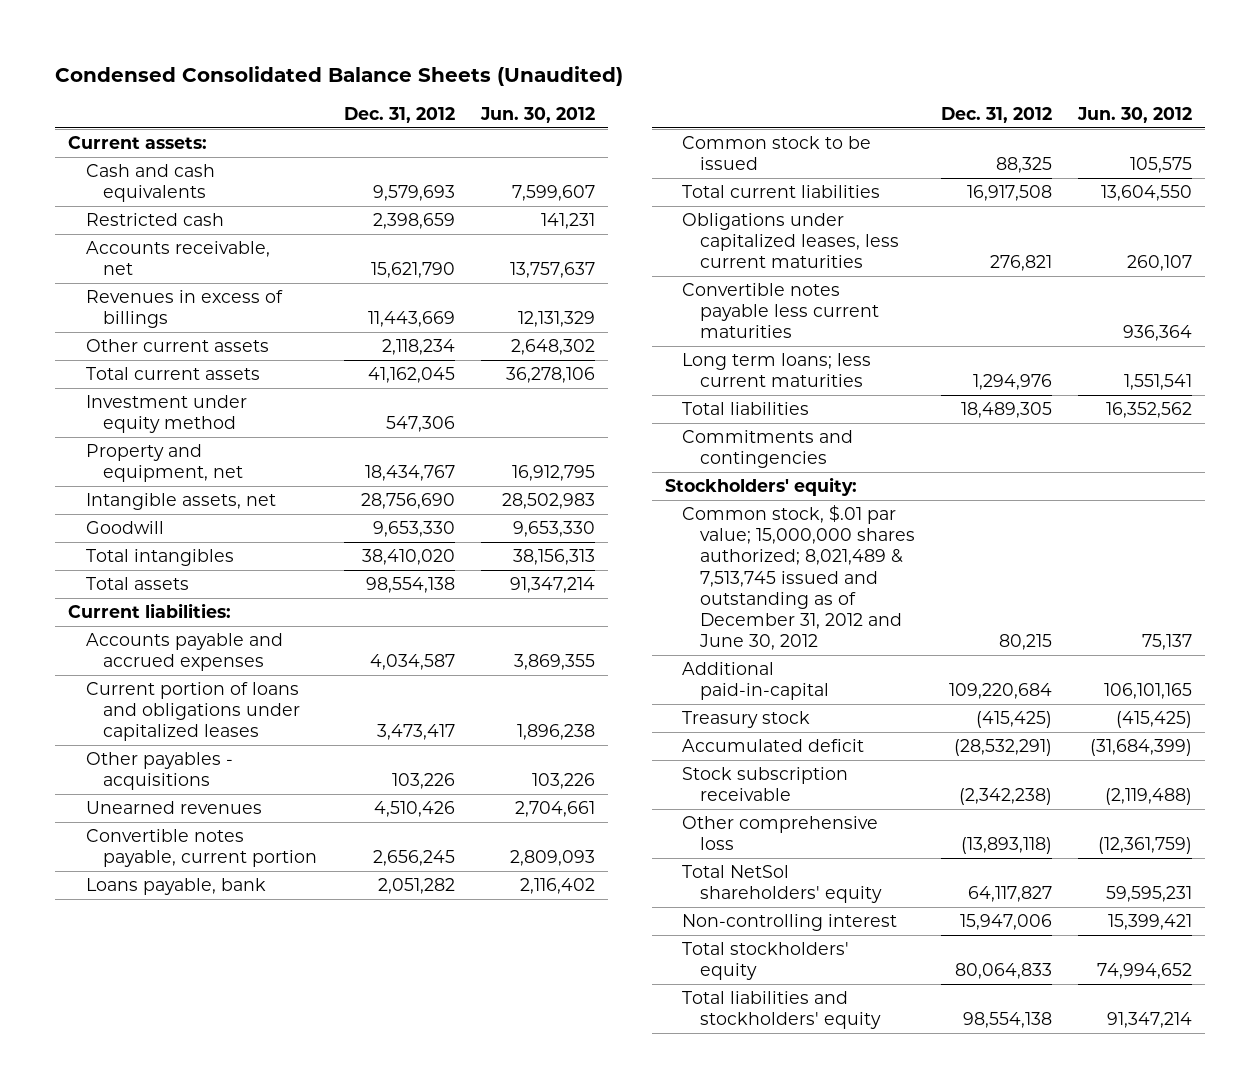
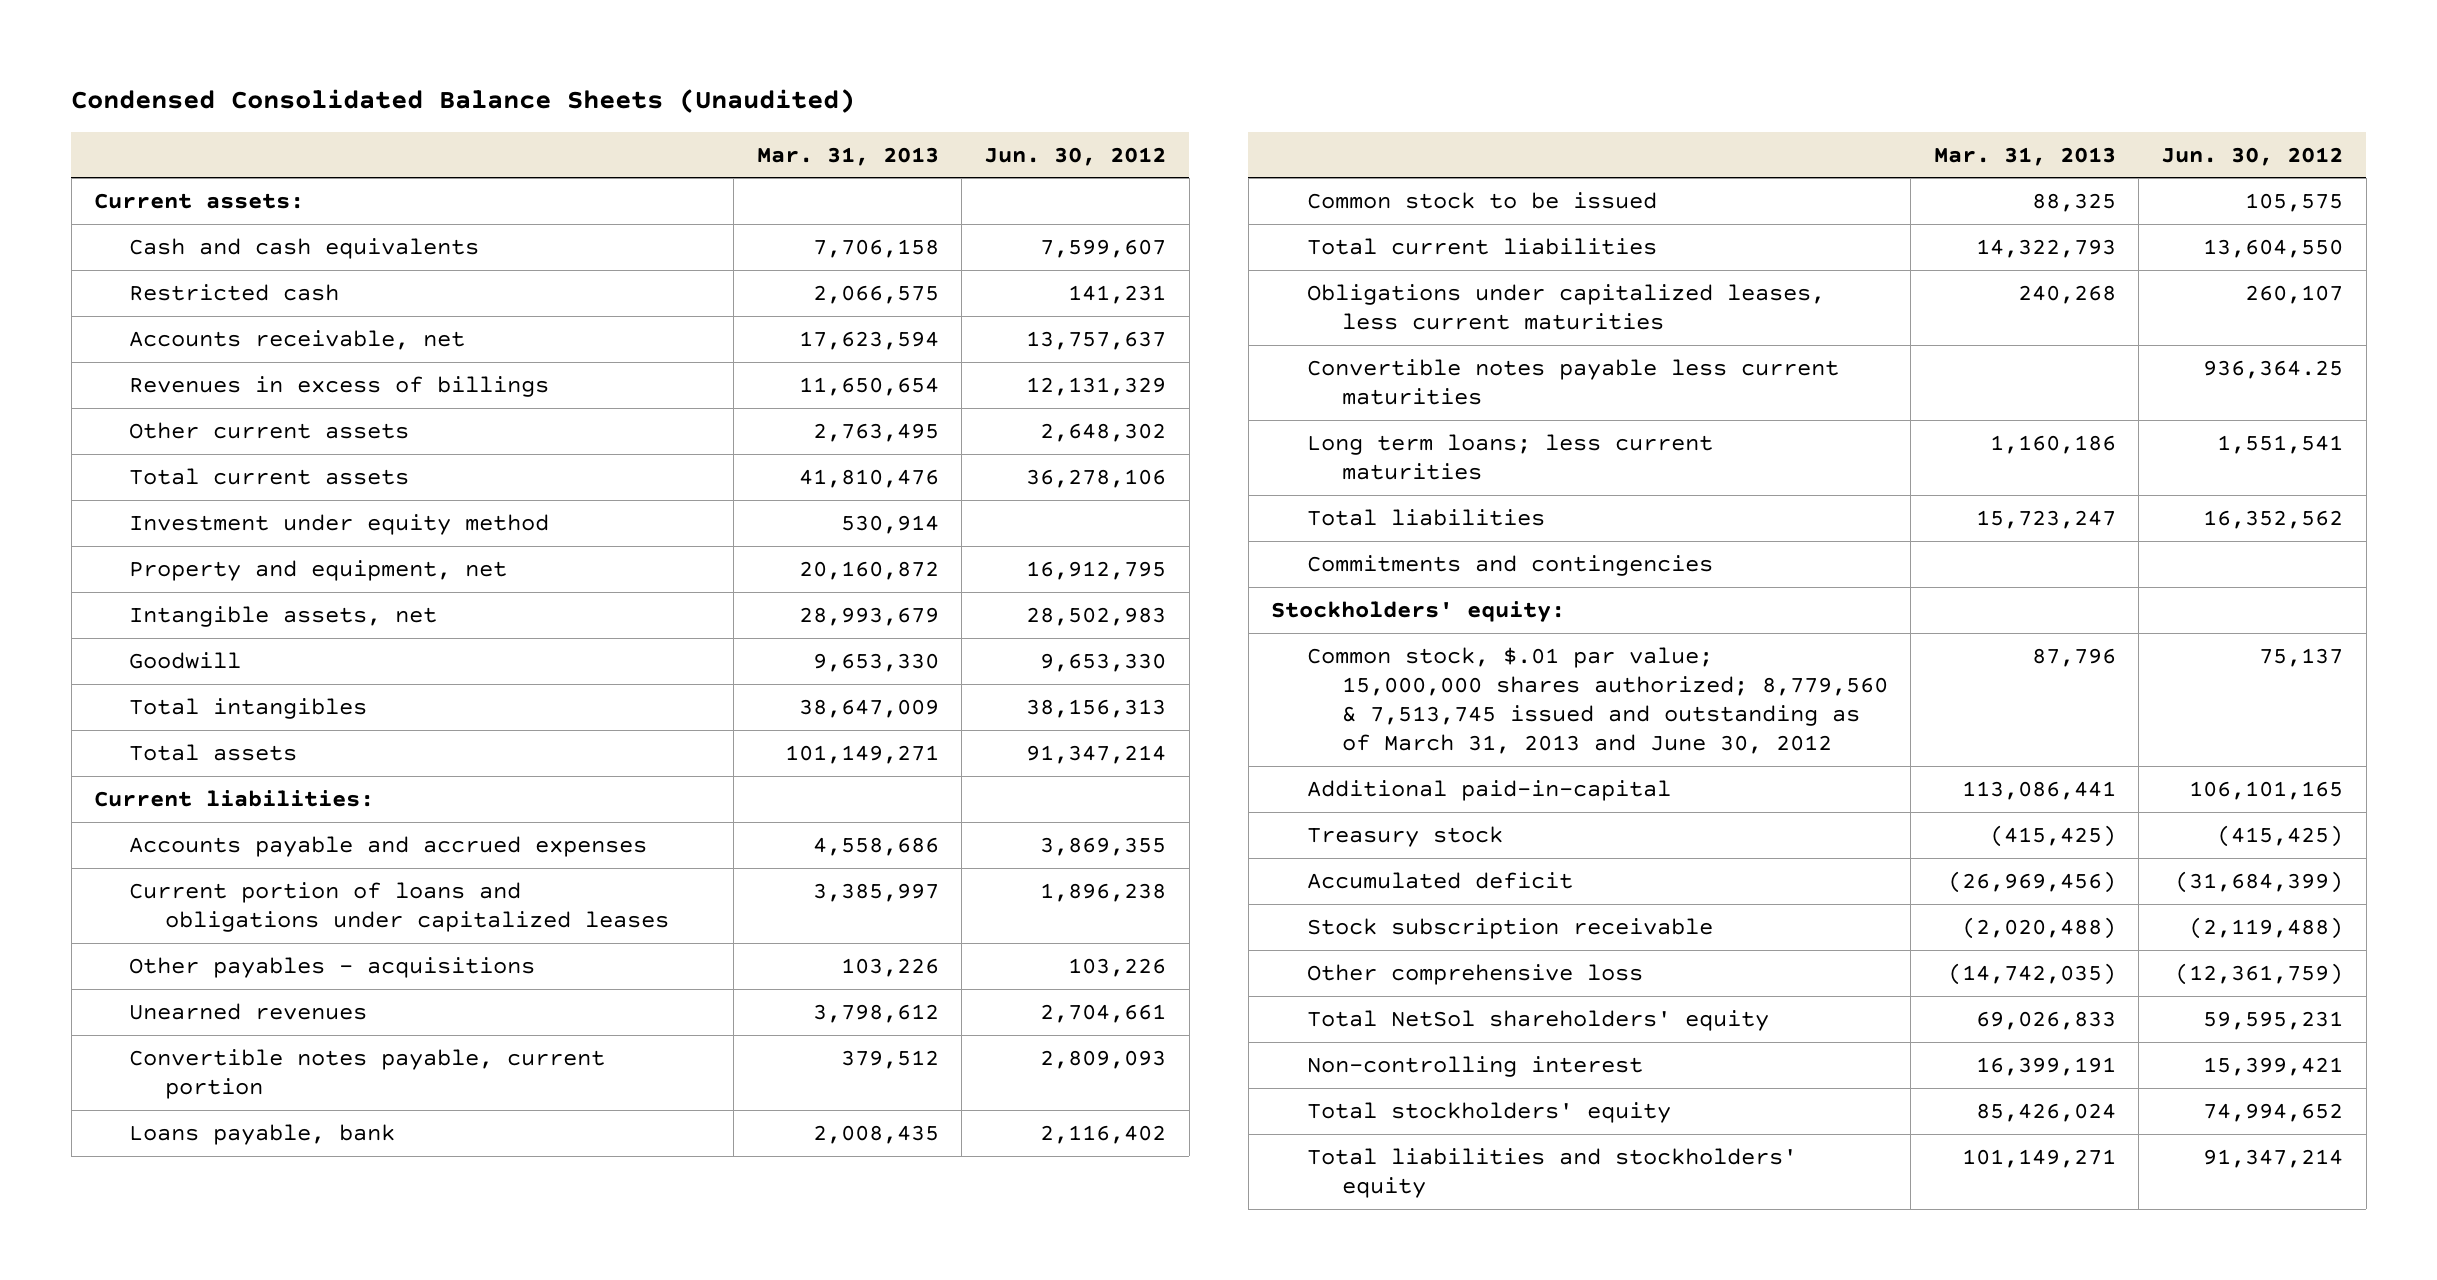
[343,107,455,124] Dec. 31, 2012 -> none
none -> [756,146,939,166] Mar. 31, 2013
[1122,325,1192,342] 936,364 -> [2203,359,2344,379] 936,364.25
[682,505,915,651] Common stock, $.01 par value; 15,000,000 shares authorized; 8,021,489 & 7,513,745 issued and outstanding as of December 31, 2012 and June 30, 2012 -> [1306,646,1889,754] Common stock, $.01 par value; 15,000,000 shares authorized; 8,779,560 & 7,513,745 issued and outstanding as of March 31, 2013 and June 30, 2012

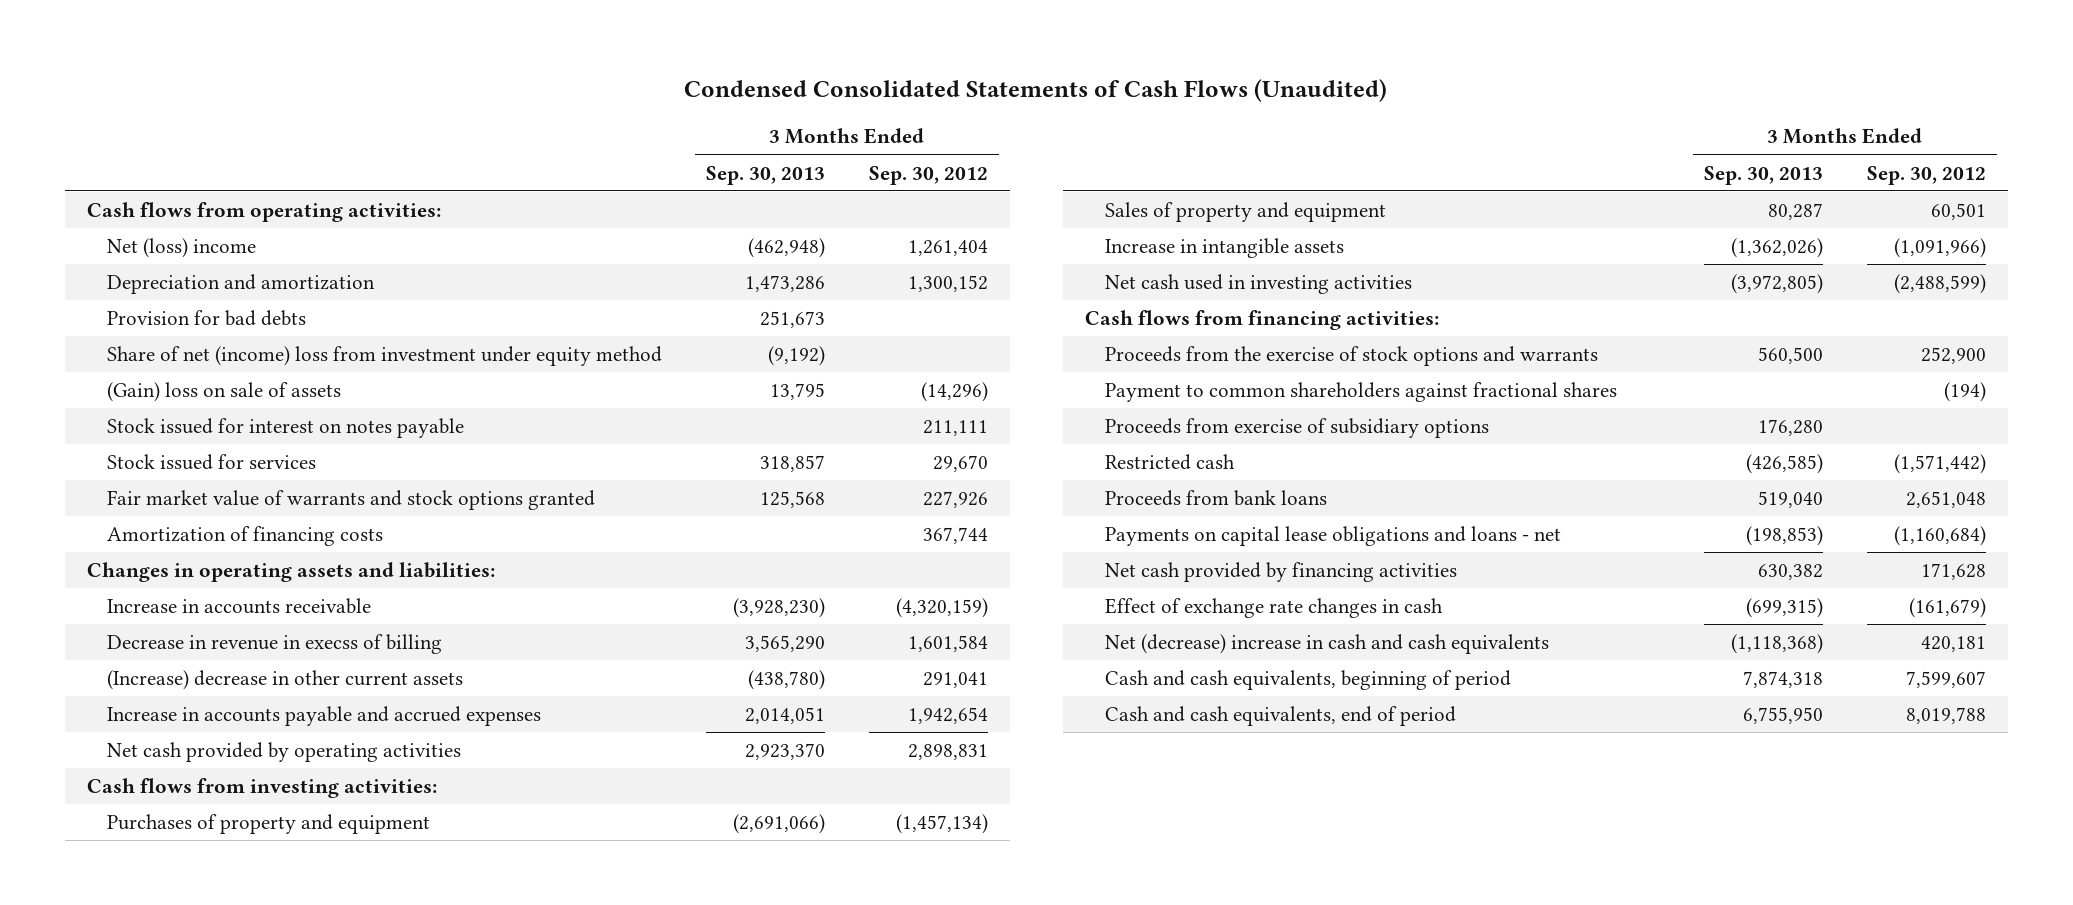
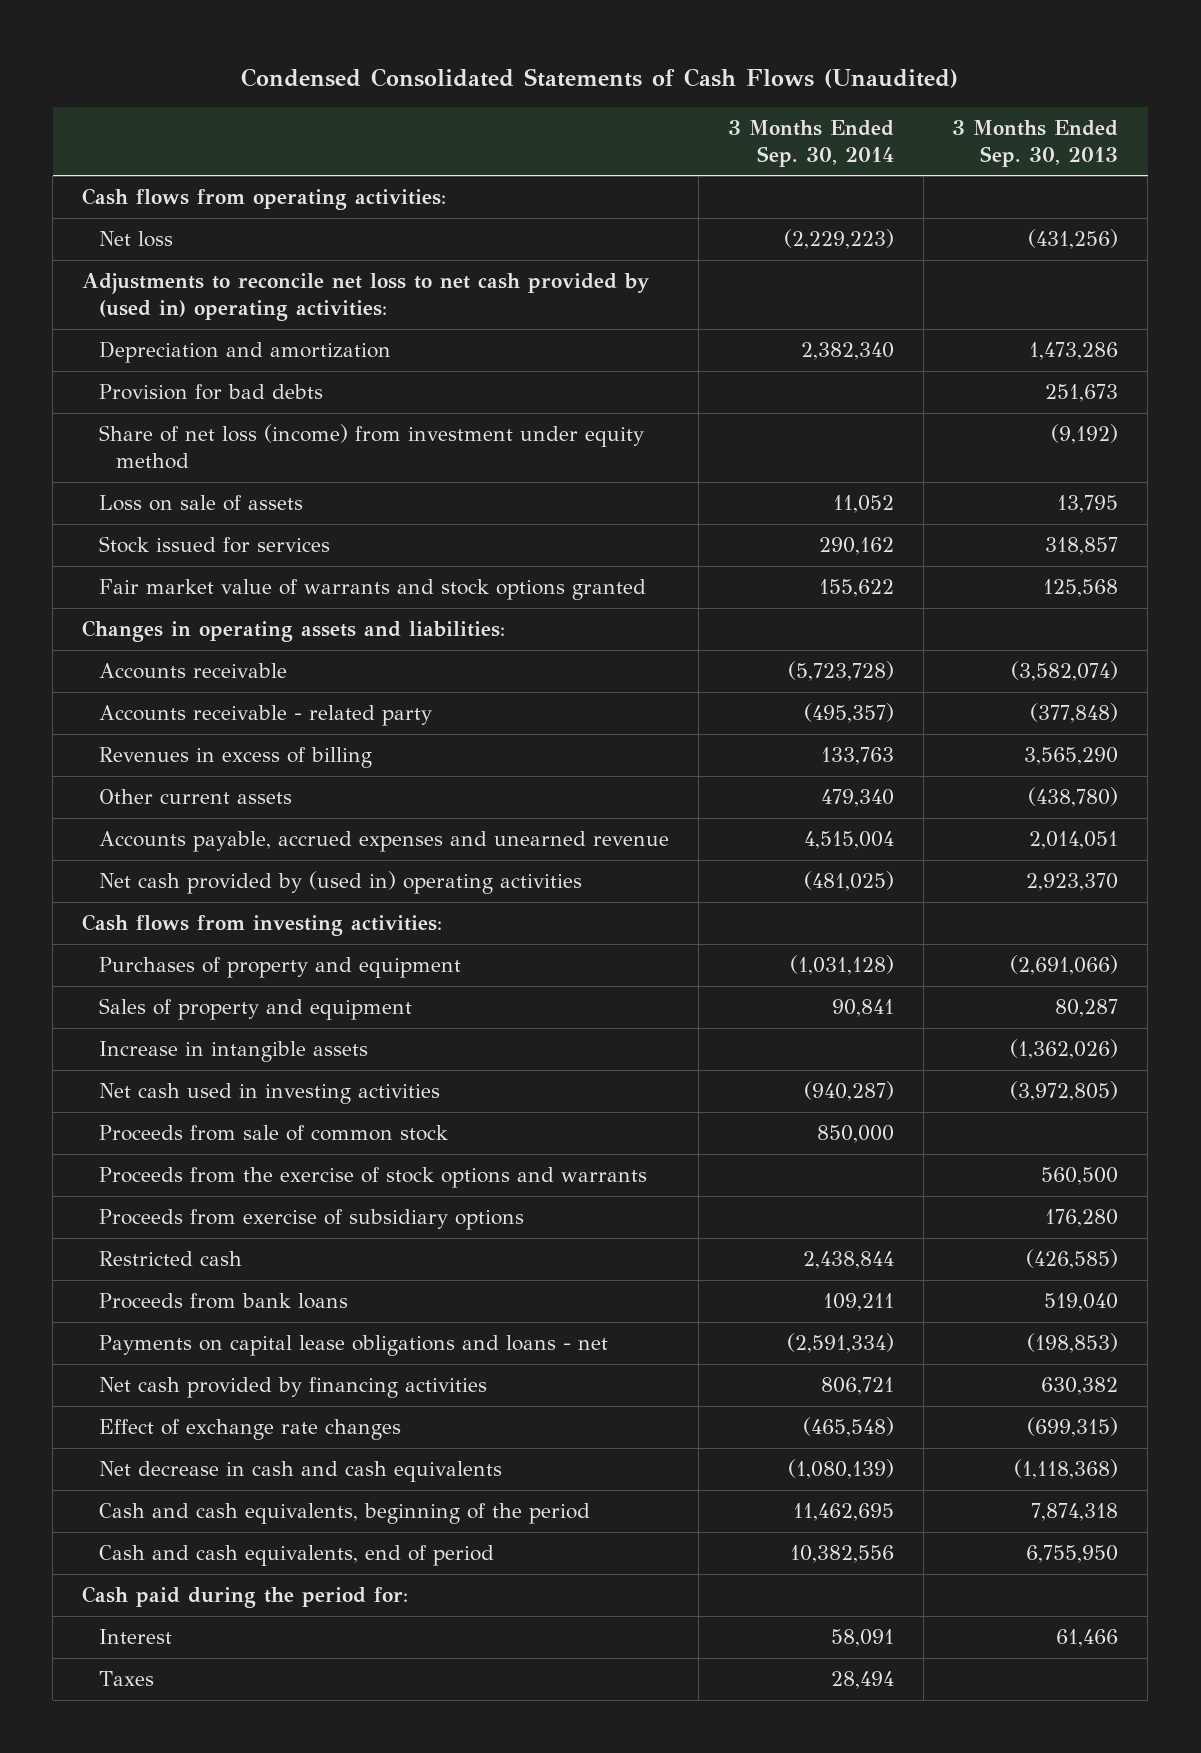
[869,165,989,185] Sep. 30, 2012 -> none
none -> [727,119,894,167] 3 Months Ended Sep. 30, 2014
[107,237,257,258] Net (loss) income -> [99,231,174,248] Net loss
[748,237,826,258] (462,948) -> [1028,229,1119,250] (431,256)
none -> [82,273,650,321] Adjustments to reconcile net loss to net cash provided by (used in) operating activities:
[107,417,465,438] Stock issued for interest on notes payable -> none
[107,345,663,366] Share of net (income) loss from investment under equity method -> [99,424,645,469] Share of net loss (income) from investment under equity method
[107,381,342,402] (Gain) loss on sale of assets -> [99,495,304,512] Loss on sale of assets
[107,525,384,546] Amortization of financing costs -> none
[107,597,372,614] Increase in accounts receivable -> [99,663,288,680] Accounts receivable
[733,597,826,618] (3,928,230) -> [1011,661,1119,682] (3,582,074)
none -> [99,705,433,727] Accounts receivable - related party
[107,633,443,654] Decrease in revenue in execss of billing -> [99,747,373,769] Revenues in excess of billing
[107,669,464,690] (Increase) decrease in other current assets -> [99,789,293,805] Other current assets
[107,705,542,726] Increase in accounts payable and accrued expenses -> [99,831,670,853] Accounts payable, accrued expenses and unearned revenue
[107,741,462,762] Net cash provided by operating activities -> [99,871,583,895] Net cash provided by (used in) operating activities
[1084,309,1439,330] Cash flows from financing activities: -> none
none -> [99,1125,449,1142] Proceeds from sale of common stock
[1105,381,1618,402] Payment to common shareholders against fractional shares -> none
[1105,597,1444,618] Effect of exchange rate changes in cash -> [99,1419,402,1441] Effect of exchange rate changes
[1105,633,1550,654] Net (decrease) increase in cash and cash equivalents -> [99,1461,503,1483] Net decrease in cash and cash equivalents
[1105,669,1512,690] Cash and cash equivalents, beginning of period -> [99,1503,591,1525] Cash and cash equivalents, beginning of the period
none -> [82,1586,409,1609] Cash paid during the period for:
none -> [99,1629,173,1645] Interest
none -> [99,1671,155,1687] Taxes

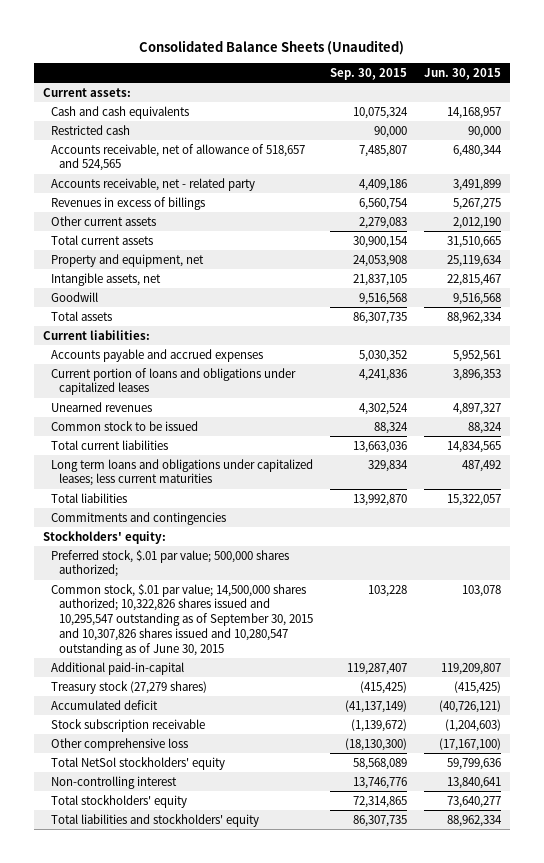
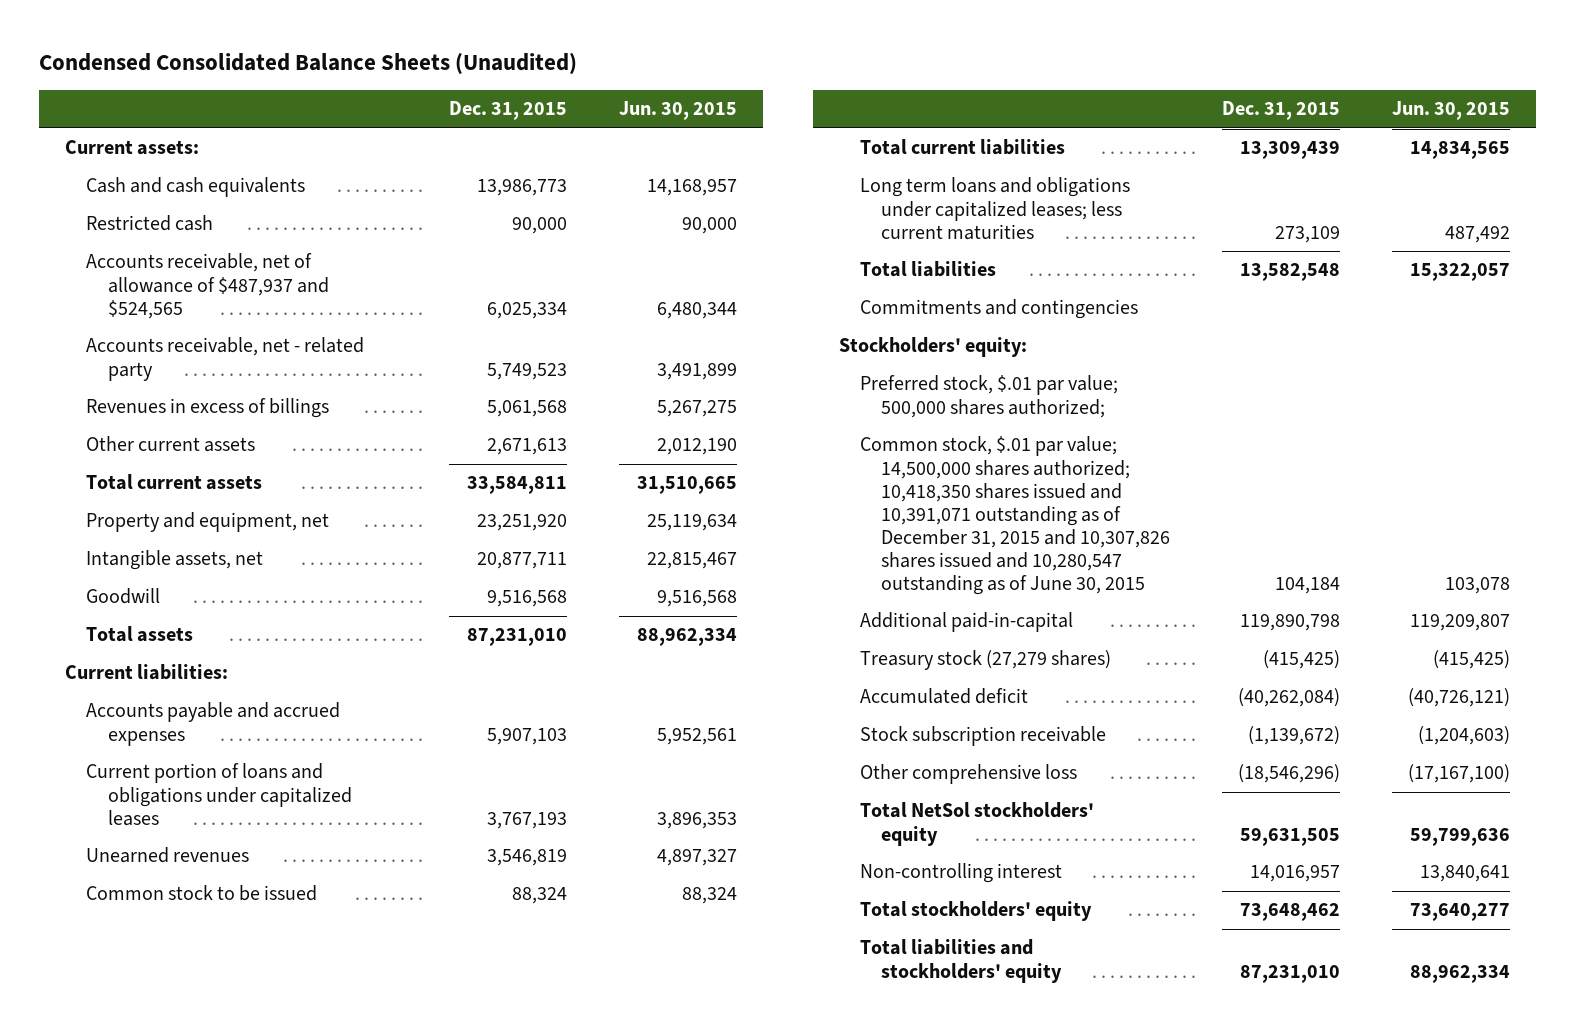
[138,39,404,55] Consolidated Balance Sheets (Unaudited) -> [38,52,577,75] Condensed Consolidated Balance Sheets (Unaudited)
[330,67,408,80] Sep. 30, 2015 -> none
none -> [448,101,567,121] Dec. 31, 2015
[50,143,305,172] Accounts receivable, net of allowance of 518,657 and 524,565 -> [86,253,329,319] Accounts receivable, net of allowance of $487,937 and $524,565
[50,583,314,656] Common stock, $.01 par value; 14,500,000 shares authorized; 10,322,826 shares issued and 10,295,547 outstanding as of September 30, 2015 and 10,307,826 shares issued and 10,280,547 outstanding as of June 30, 2015 -> [860,436,1171,596] Common stock, $.01 par value; 14,500,000 shares authorized; 10,418,350 shares issued and 10,391,071 outstanding as of December 31, 2015 and 10,307,826 shares issued and 10,280,547 outstanding as of June 30, 2015

